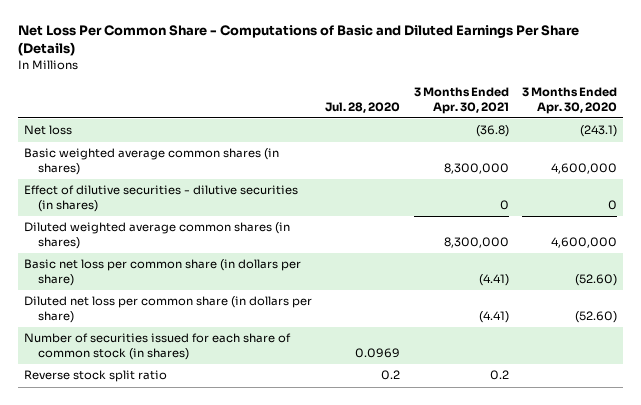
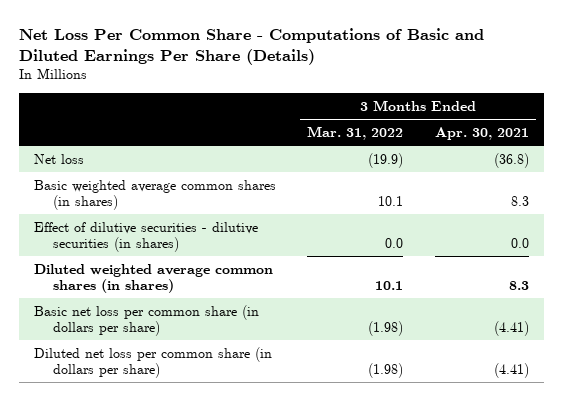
[325,101,401,113] Jul. 28, 2020 -> none
[521,86,617,114] 3 Months Ended Apr. 30, 2020 -> none
none -> [307,125,404,140] Mar. 31, 2022
[443,163,509,175] 8,300,000 -> [510,196,529,207] 8.3
[499,200,509,211] 0 -> [510,238,529,249] 0.0
[443,237,509,249] 8,300,000 -> [508,281,529,291] 8.3
[24,333,292,361] Number of securities issued for each share of common stock (in shares) -> none
[24,370,168,383] Reverse stock split ratio -> none

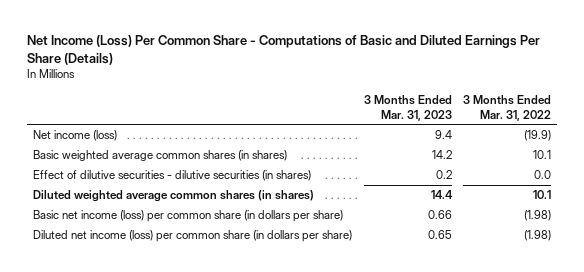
[18,27,484,65] Net Loss Per Common Share - Computations of Basic and Diluted Earnings Per Share (Details) -> [26,34,540,65] Net Income (Loss) Per Common Share - Computations of Basic and Diluted Earnings Per Share (Details)
[434,126,529,140] Apr. 30, 2021 -> none
none -> [363,95,452,121] 3 Months Ended Mar. 31, 2023
[34,153,85,164] Net loss -> [32,130,117,142] Net income (loss)
[34,304,260,337] Basic net loss per common share (in dollars per share) -> [32,210,343,223] Basic net income (loss) per common share (in dollars per share)
[34,346,273,379] Diluted net loss per common share (in dollars per share) -> [32,230,352,243] Diluted net income (loss) per common share (in dollars per share)

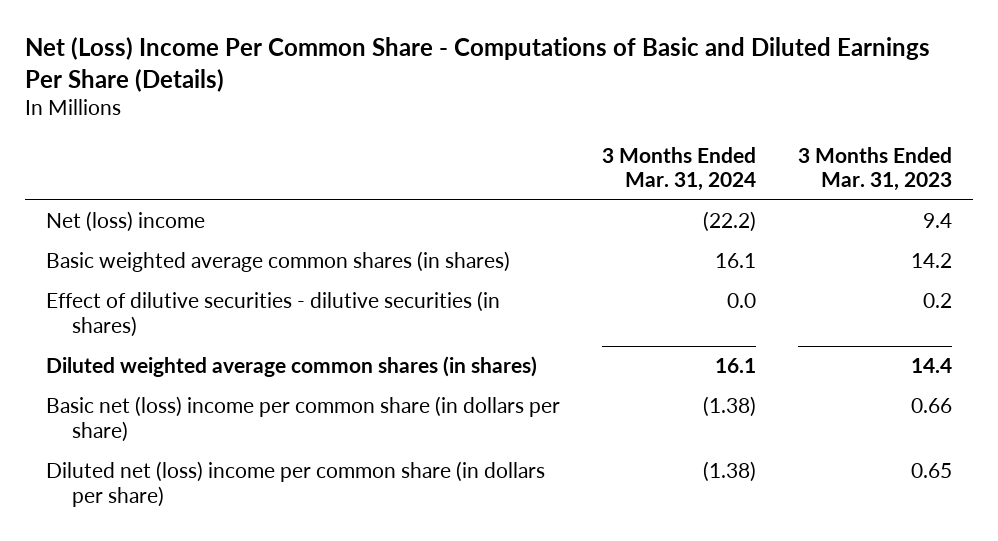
[26,34,540,65] Net Income (Loss) Per Common Share - Computations of Basic and Diluted Earnings Per Share (Details) -> [24,37,930,92] Net (Loss) Income Per Common Share - Computations of Basic and Diluted Earnings Per Share (Details)
[463,95,552,121] 3 Months Ended Mar. 31, 2022 -> none
none -> [601,146,756,192] 3 Months Ended Mar. 31, 2024
[32,130,117,142] Net income (loss) -> [45,211,205,233] Net (loss) income
[32,210,343,223] Basic net income (loss) per common share (in dollars per share) -> [45,396,560,442] Basic net (loss) income per common share (in dollars per share)
[32,230,352,243] Diluted net income (loss) per common share (in dollars per share) -> [45,461,545,507] Diluted net (loss) income per common share (in dollars per share)

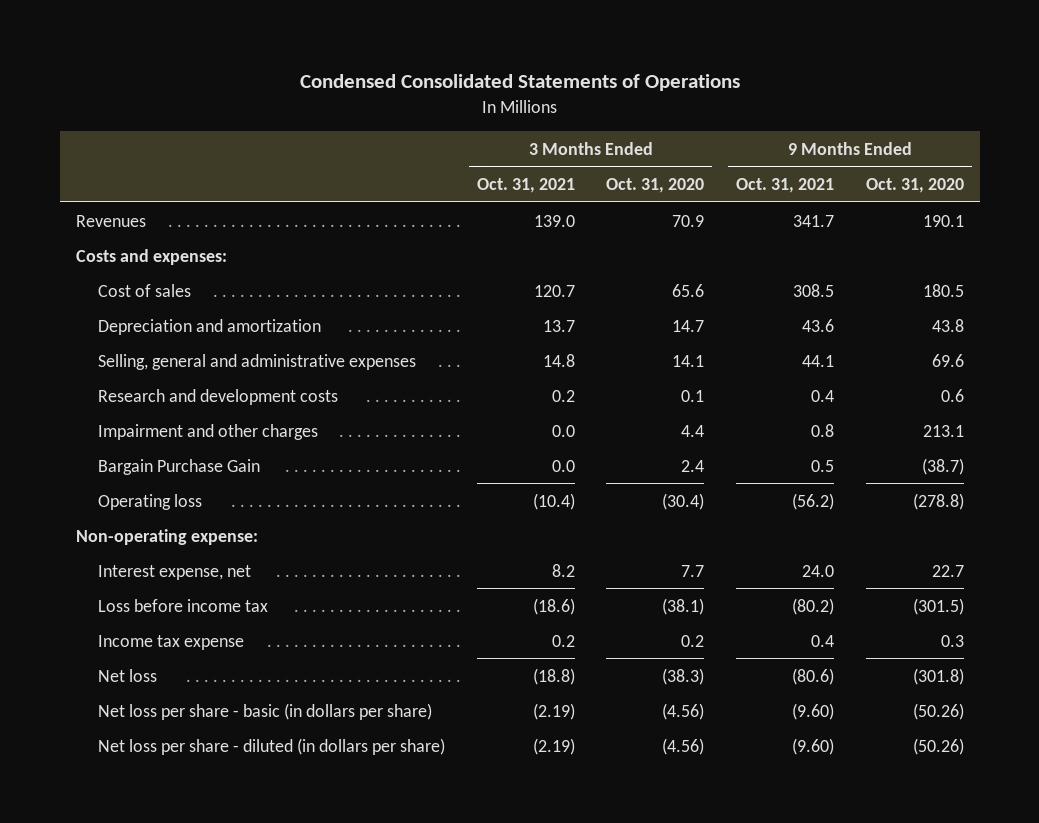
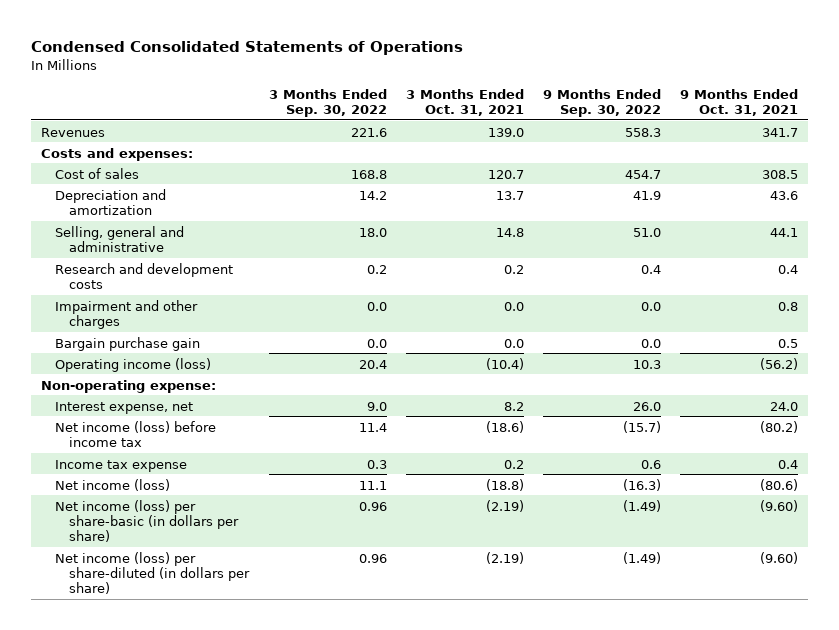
[606,178,705,194] Oct. 31, 2020 -> none
[865,178,964,194] Oct. 31, 2020 -> none
none -> [268,88,387,118] 3 Months Ended Sep. 30, 2022
none -> [543,88,662,118] 9 Months Ended Sep. 30, 2022
[98,353,417,370] Selling, general and administrative expenses -> [55,225,185,252] Selling, general and administrative
[98,458,261,475] Bargain Purchase Gain -> [55,336,201,351] Bargain purchase gain
[98,493,203,510] Operating loss -> [55,357,212,372] Operating income (loss)
[98,598,269,612] Loss before income tax -> [55,420,217,447] Net income (loss) before income tax
[98,668,158,682] Net loss -> [55,478,171,491] Net income (loss)
[98,702,433,720] Net loss per share - basic (in dollars per share) -> [55,499,240,543] Net income (loss) per share-basic (in dollars per share)
[98,737,446,755] Net loss per share - diluted (in dollars per share) -> [55,551,251,595] Net income (loss) per share-diluted (in dollars per share)

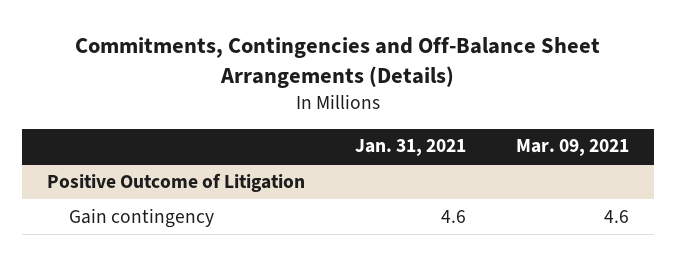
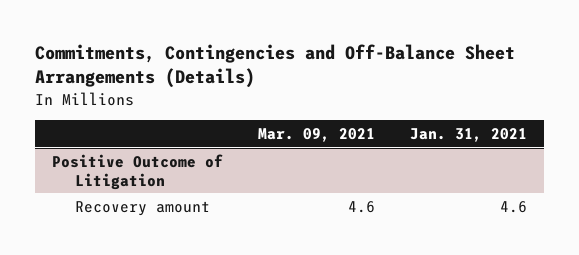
[69,207,215,228] Gain contingency -> [74,200,210,216] Recovery amount

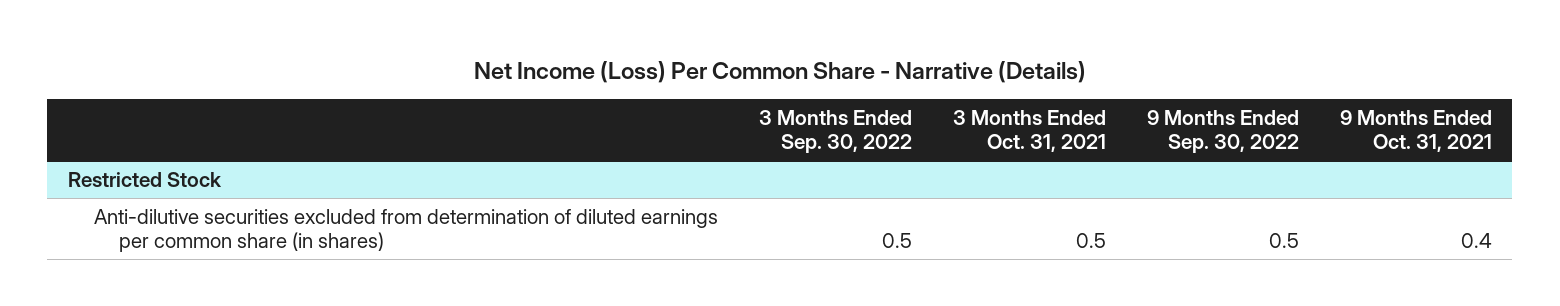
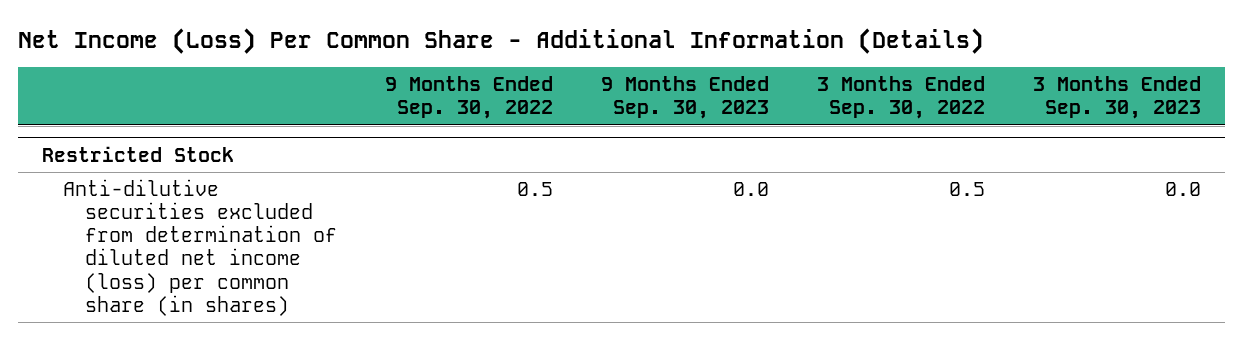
[473,60,1086,83] Net Income (Loss) Per Common Share - Narrative (Details) -> [17,27,984,54] Net Income (Loss) Per Common Share - Additional Information (Details)
[952,109,1106,153] 3 Months Ended Oct. 31, 2021 -> none
[1339,109,1492,153] 9 Months Ended Oct. 31, 2021 -> none
none -> [601,76,770,120] 9 Months Ended Sep. 30, 2023
none -> [1033,76,1202,120] 3 Months Ended Sep. 30, 2023
[93,208,718,252] Anti-dilutive securities excluded from determination of diluted earnings per common share (in shares) -> [63,179,338,316] Anti-dilutive securities excluded from determination of diluted net income (loss) per common share (in shares)

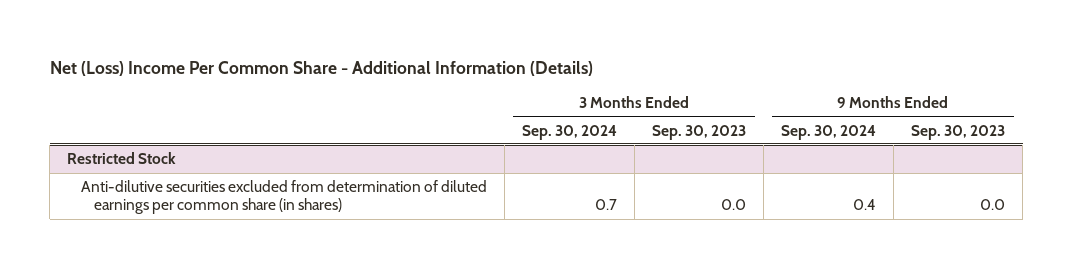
[17,27,984,54] Net Income (Loss) Per Common Share - Additional Information (Details) -> [49,60,593,76] Net (Loss) Income Per Common Share - Additional Information (Details)
[385,76,554,120] 9 Months Ended Sep. 30, 2022 -> none
[817,76,986,120] 3 Months Ended Sep. 30, 2022 -> none
none -> [521,124,617,140] Sep. 30, 2024
none -> [781,124,877,140] Sep. 30, 2024
[63,179,338,316] Anti-dilutive securities excluded from determination of diluted net income (loss) per common share (in shares) -> [80,180,487,215] Anti-dilutive securities excluded from determination of diluted earnings per common share (in shares)

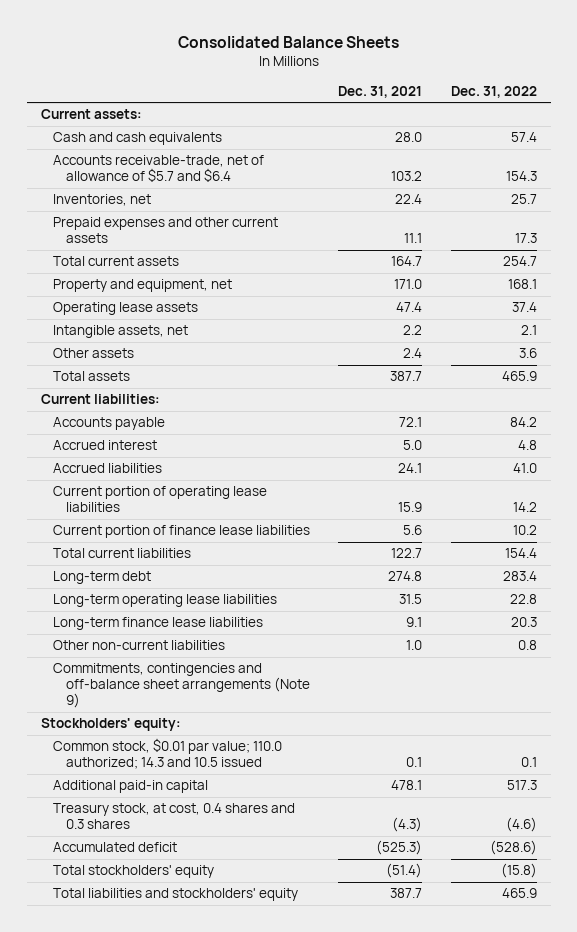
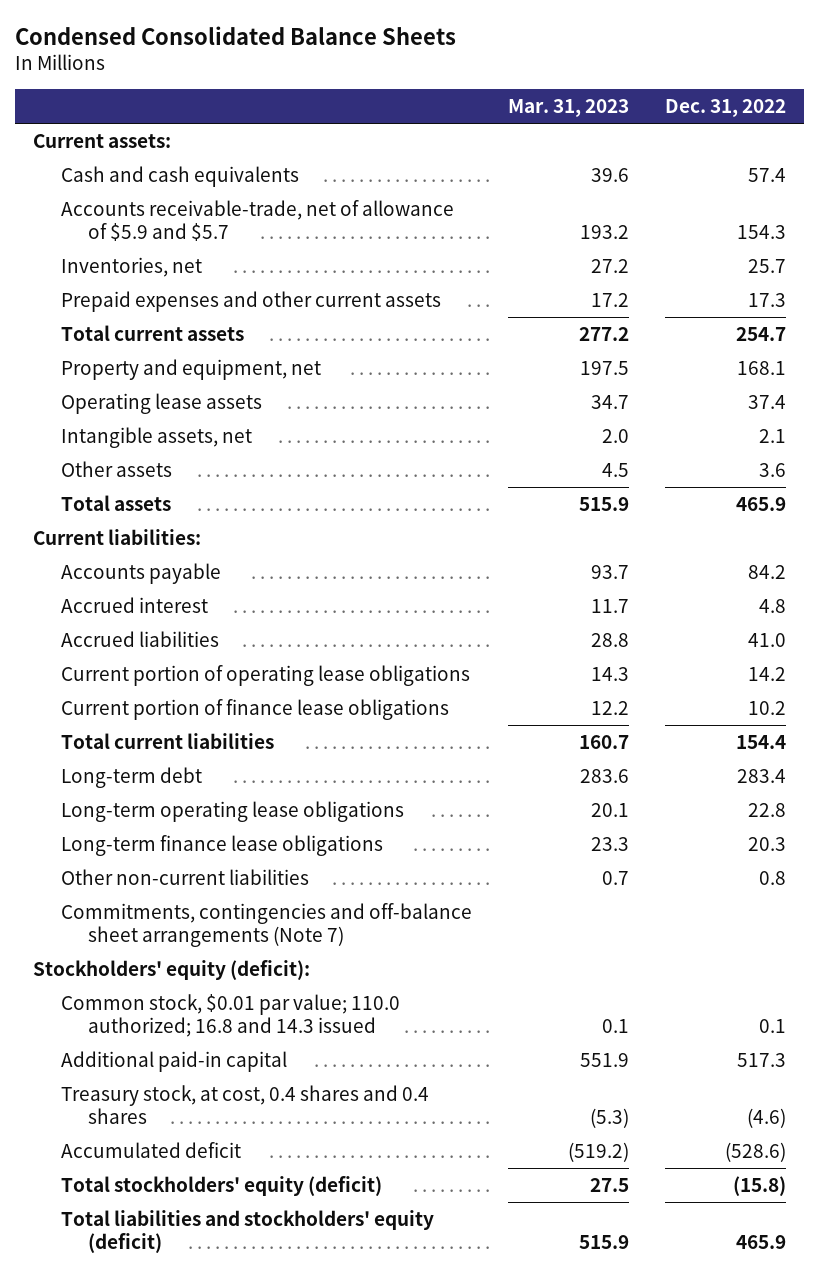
[177,35,399,48] Consolidated Balance Sheets -> [15,25,457,45] Condensed Consolidated Balance Sheets
[338,85,423,98] Dec. 31, 2021 -> none
none -> [507,99,629,118] Mar. 31, 2023
[53,155,265,183] Accounts receivable-trade, net of allowance of $5.7 and $6.4 -> [60,199,454,242] Accounts receivable-trade, net of allowance of $5.9 and $5.7
[53,486,268,513] Current portion of operating lease liabilities -> [60,664,470,686] Current portion of operating lease obligations
[53,525,311,539] Current portion of finance lease liabilities -> [60,698,449,720] Current portion of finance lease obligations
[53,594,278,608] Long-term operating lease liabilities -> [60,800,404,822] Long-term operating lease obligations
[53,617,264,631] Long-term finance lease liabilities -> [60,834,383,856] Long-term finance lease obligations
[53,663,310,709] Commitments, contingencies and off-balance sheet arrangements (Note 9) -> [60,902,472,948] Commitments, contingencies and off-balance sheet arrangements (Note 7)
[40,718,181,732] Stockholders' equity: -> [33,959,311,980] Stockholders' equity (deficit):
[53,738,283,770] Common stock, $0.01 par value; 110.0 authorized; 14.3 and 10.5 issued -> [60,993,400,1038] Common stock, $0.01 par value; 110.0 authorized; 16.8 and 14.3 issued
[53,803,296,830] Treasury stock, at cost, 0.4 shares and 0.3 shares -> [60,1084,429,1125] Treasury stock, at cost, 0.4 shares and 0.4 shares
[53,865,215,879] Total stockholders' equity -> [60,1175,382,1196] Total stockholders' equity (deficit)
[53,888,299,902] Total liabilities and stockholders' equity -> [60,1209,434,1254] Total liabilities and stockholders' equity (deficit)

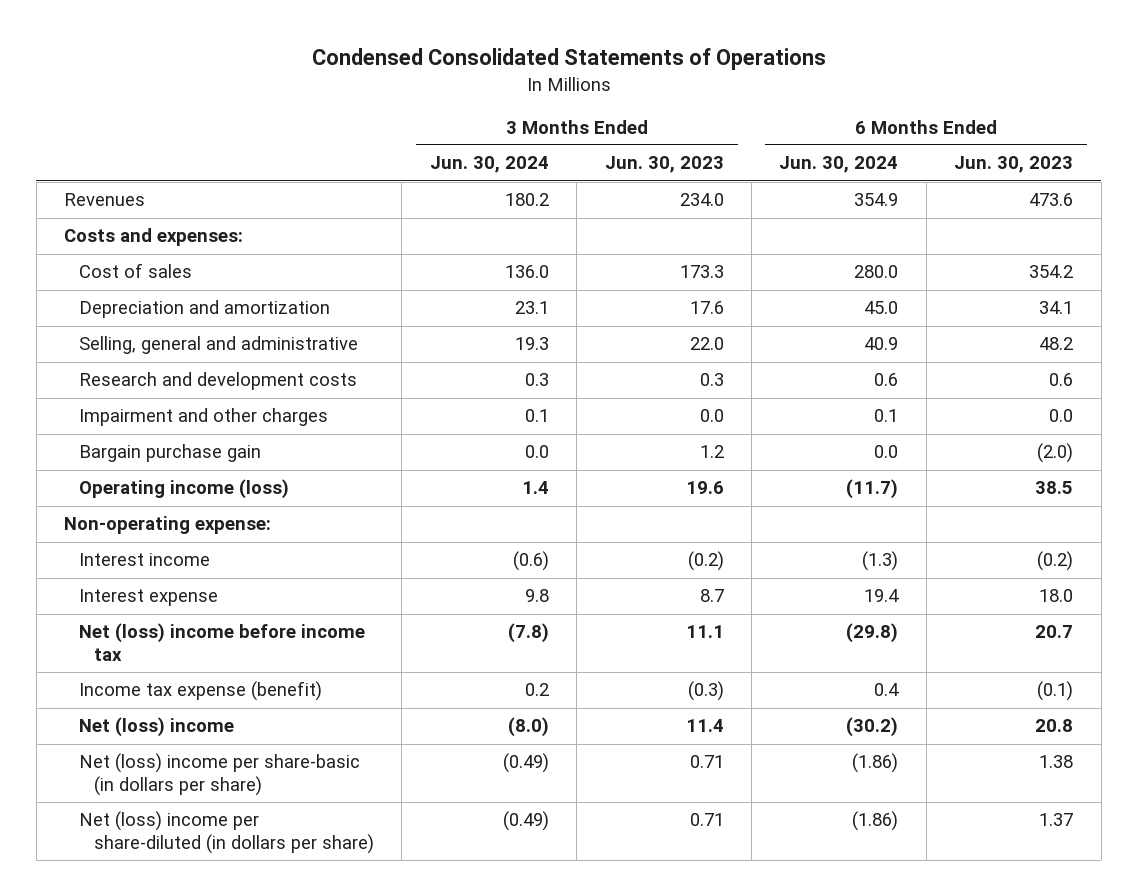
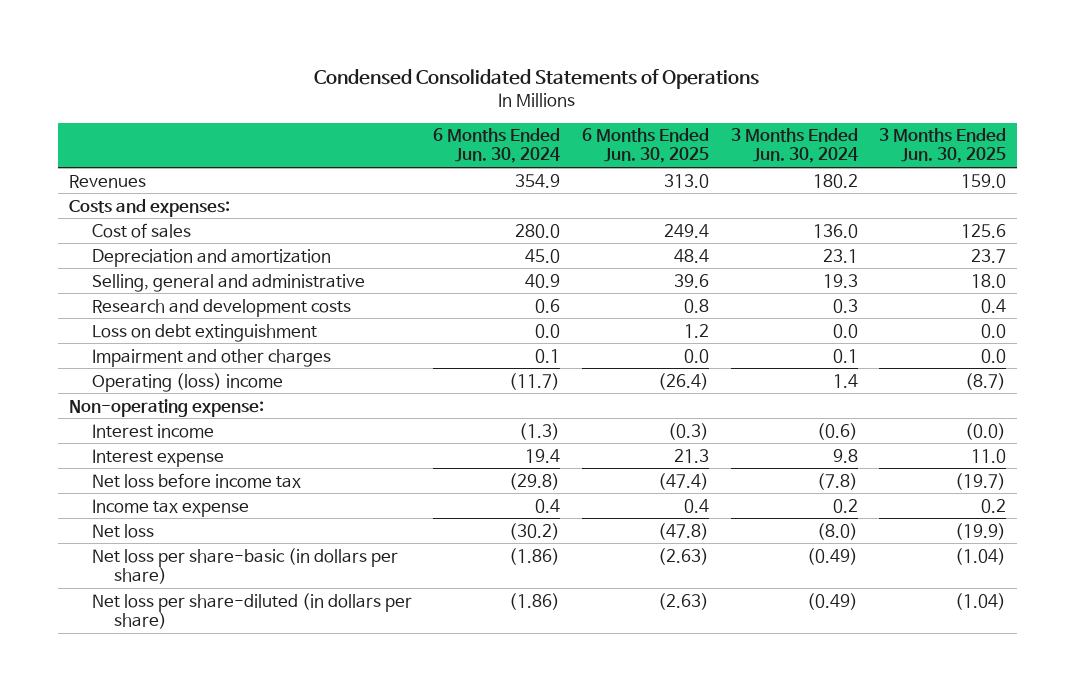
[604,156,724,174] Jun. 30, 2023 -> none
[954,156,1074,174] Jun. 30, 2023 -> none
none -> [581,128,709,164] 6 Months Ended Jun. 30, 2025
none -> [879,128,1007,164] 3 Months Ended Jun. 30, 2025
none -> [91,323,317,342] Loss on debt extinguishment
[79,444,262,463] Bargain purchase gain -> none
[79,479,290,500] Operating income (loss) -> [91,372,283,392] Operating (loss) income
[79,623,366,661] Net (loss) income before income tax -> [91,472,301,488] Net loss before income tax
[79,681,323,702] Income tax expense (benefit) -> [91,498,249,517] Income tax expense
[79,717,235,738] Net (loss) income -> [91,523,154,538] Net loss
[79,753,361,796] Net (loss) income per share-basic (in dollars per share) -> [91,547,398,584] Net loss per share-basic (in dollars per share)
[79,811,375,854] Net (loss) income per share-diluted (in dollars per share) -> [91,592,412,629] Net loss per share-diluted (in dollars per share)

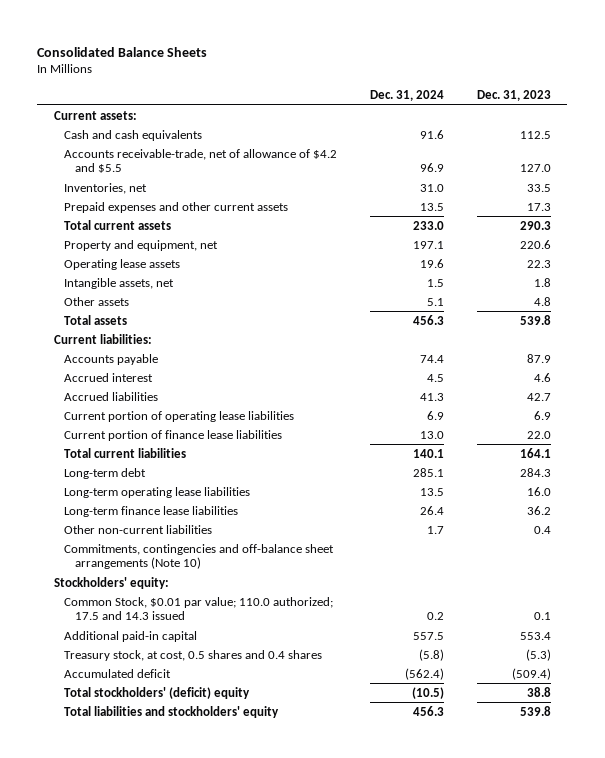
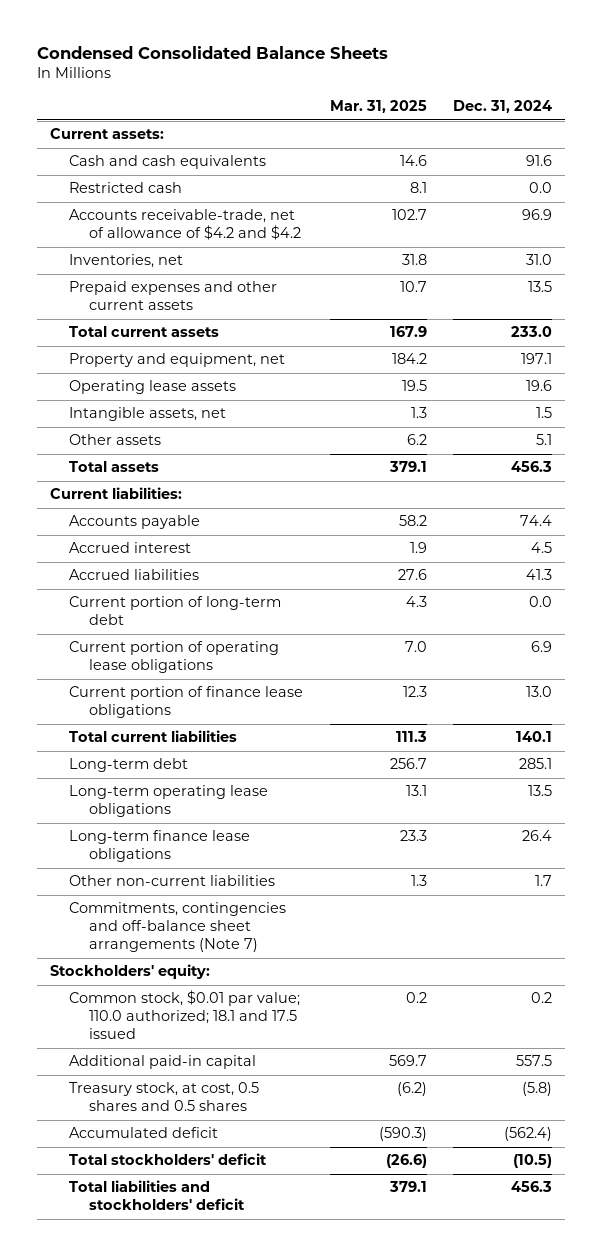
[37,46,208,57] Consolidated Balance Sheets -> [36,46,388,60] Condensed Consolidated Balance Sheets
[476,90,551,102] Dec. 31, 2023 -> none
none -> [329,100,427,114] Mar. 31, 2025
none -> [69,182,183,194] Restricted cash
[64,148,338,173] Accounts receivable-trade, net of allowance of $4.2 and $5.5 -> [69,209,301,241] Accounts receivable-trade, net of allowance of $4.2 and $4.2
none -> [69,596,282,626] Current portion of long-term debt
[64,410,295,422] Current portion of operating lease liabilities -> [69,641,280,674] Current portion of operating lease obligations
[64,429,283,441] Current portion of finance lease liabilities -> [69,686,304,719] Current portion of finance lease obligations
[64,486,251,498] Long-term operating lease liabilities -> [69,785,269,818] Long-term operating lease obligations
[64,505,239,517] Long-term finance lease liabilities -> [69,830,251,863] Long-term finance lease obligations
[64,543,335,569] Commitments, contingencies and off-balance sheet arrangements (Note 10) -> [69,902,287,953] Commitments, contingencies and off-balance sheet arrangements (Note 7)
[64,596,334,620] Common Stock, $0.01 par value; 110.0 authorized; 17.5 and 14.3 issued -> [69,990,301,1040] Common stock, $0.01 par value; 110.0 authorized; 18.1 and 17.5 issued
[64,649,323,661] Treasury stock, at cost, 0.5 shares and 0.4 shares -> [69,1082,260,1112] Treasury stock, at cost, 0.5 shares and 0.5 shares
[64,686,251,699] Total stockholders' (deficit) equity -> [69,1153,268,1166] Total stockholders' deficit
[64,705,280,718] Total liabilities and stockholders' equity -> [69,1180,245,1211] Total liabilities and stockholders' deficit

